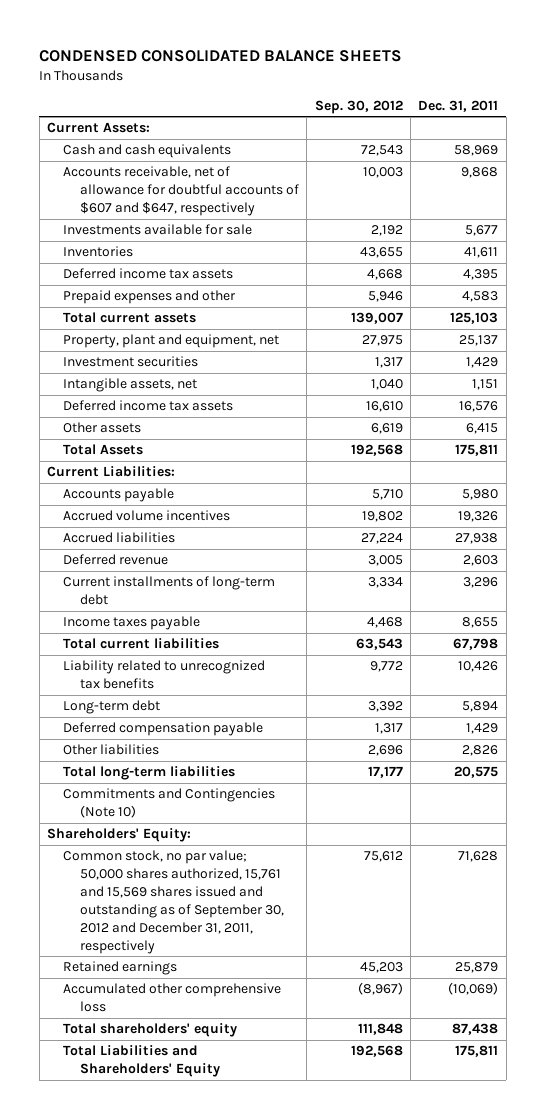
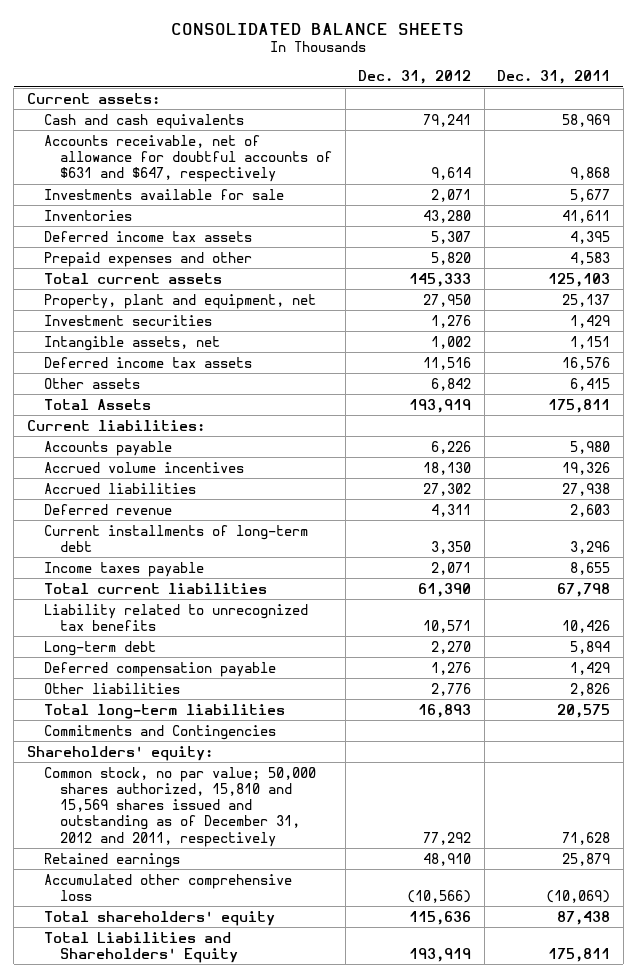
[39,50,403,63] CONDENSED CONSOLIDATED BALANCE SHEETS -> [171,22,465,35] CONSOLIDATED BALANCE SHEETS
[314,99,403,114] Sep. 30, 2012 -> none
none -> [358,70,472,85] Dec. 31, 2012
[47,122,151,134] Current Assets: -> [26,92,160,104] Current assets:
[63,166,299,217] Accounts receivable, net of allowance for doubtful accounts of $607 and $647, respectively -> [43,134,333,183] Accounts receivable, net of allowance for doubtful accounts of $631 and $647, respectively
[47,466,176,478] Current Liabilities: -> [26,419,205,431] Current liabilities:
[63,788,276,819] Commitments and Contingencies (Note 10) -> [43,724,276,740] Commitments and Contingencies
[47,828,192,843] Shareholders' Equity: -> [26,745,213,761] Shareholders' equity:
[63,850,284,954] Common stock, no par value; 50,000 shares authorized, 15,761 and 15,569 shares issued and outstanding as of September 30, 2012 and December 31, 2011, respectively -> [43,766,316,847] Common stock, no par value; 50,000 shares authorized, 15,810 and 15,569 shares issued and outstanding as of December 31, 2012 and 2011, respectively

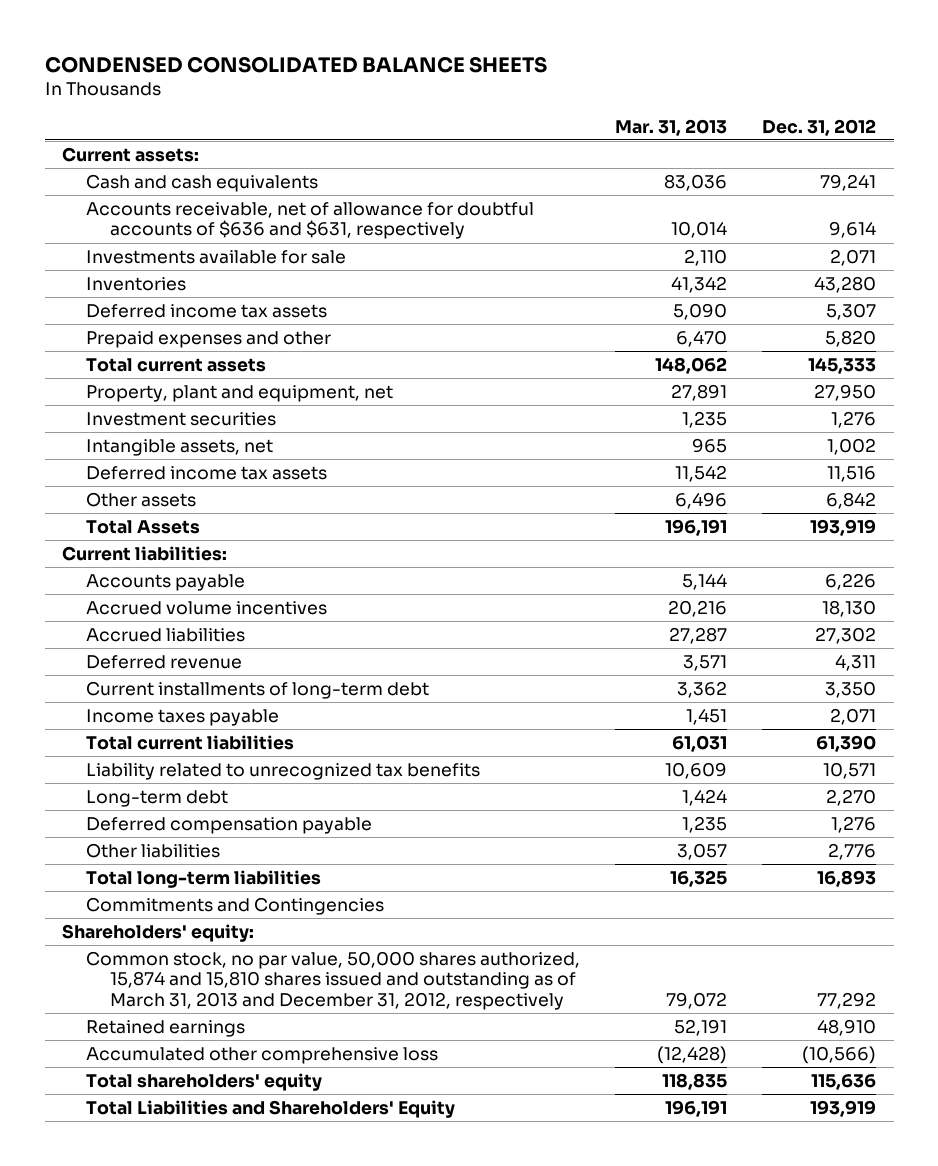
[171,22,465,35] CONSOLIDATED BALANCE SHEETS -> [44,55,547,73] CONDENSED CONSOLIDATED BALANCE SHEETS
[497,70,611,85] Dec. 31, 2011 -> none
none -> [615,118,728,136] Mar. 31, 2013
[43,134,333,183] Accounts receivable, net of allowance for doubtful accounts of $631 and $647, respectively -> [86,201,535,240] Accounts receivable, net of allowance for doubtful accounts of $636 and $631, respectively
[43,766,316,847] Common stock, no par value; 50,000 shares authorized, 15,810 and 15,569 shares issued and outstanding as of December 31, 2012 and 2011, respectively -> [86,950,581,1010] Common stock, no par value, 50,000 shares authorized, 15,874 and 15,810 shares issued and outstanding as of March 31, 2013 and December 31, 2012, respectively

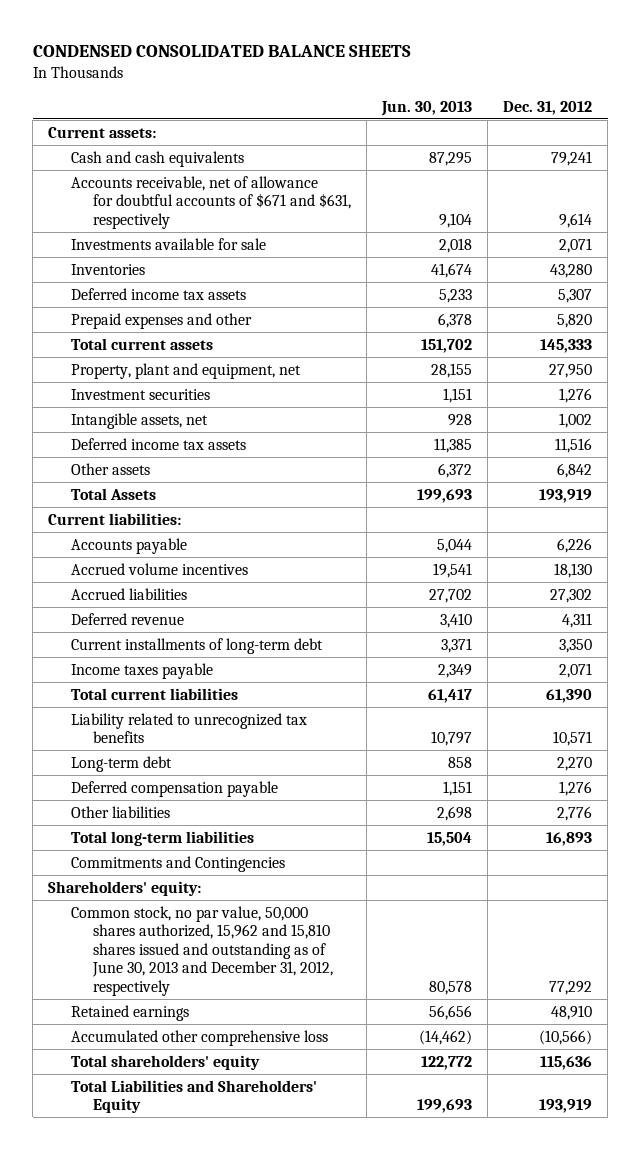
[615,118,728,136] Mar. 31, 2013 -> none
none -> [381,100,473,116] Jun. 30, 2013
[86,201,535,240] Accounts receivable, net of allowance for doubtful accounts of $636 and $631, respectively -> [70,175,352,229] Accounts receivable, net of allowance for doubtful accounts of $671 and $631, respectively
[86,950,581,1010] Common stock, no par value, 50,000 shares authorized, 15,874 and 15,810 shares issued and outstanding as of March 31, 2013 and December 31, 2012, respectively -> [70,905,334,997] Common stock, no par value, 50,000 shares authorized, 15,962 and 15,810 shares issued and outstanding as of June 30, 2013 and December 31, 2012, respectively

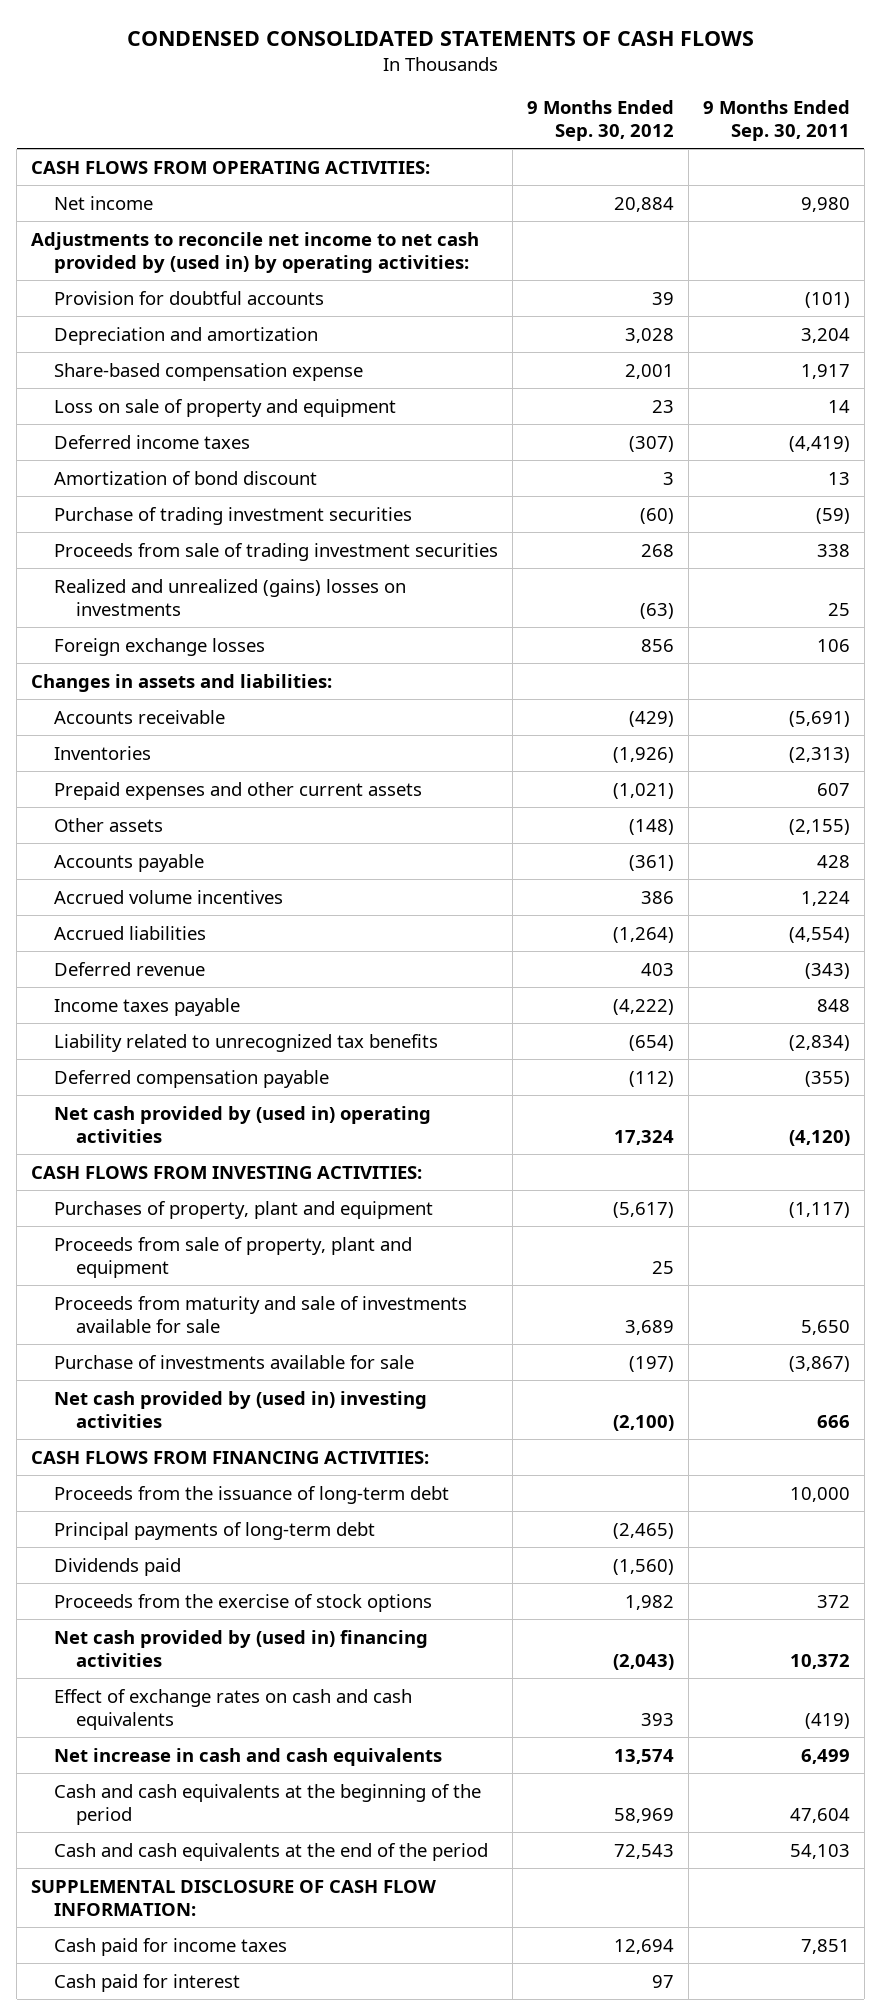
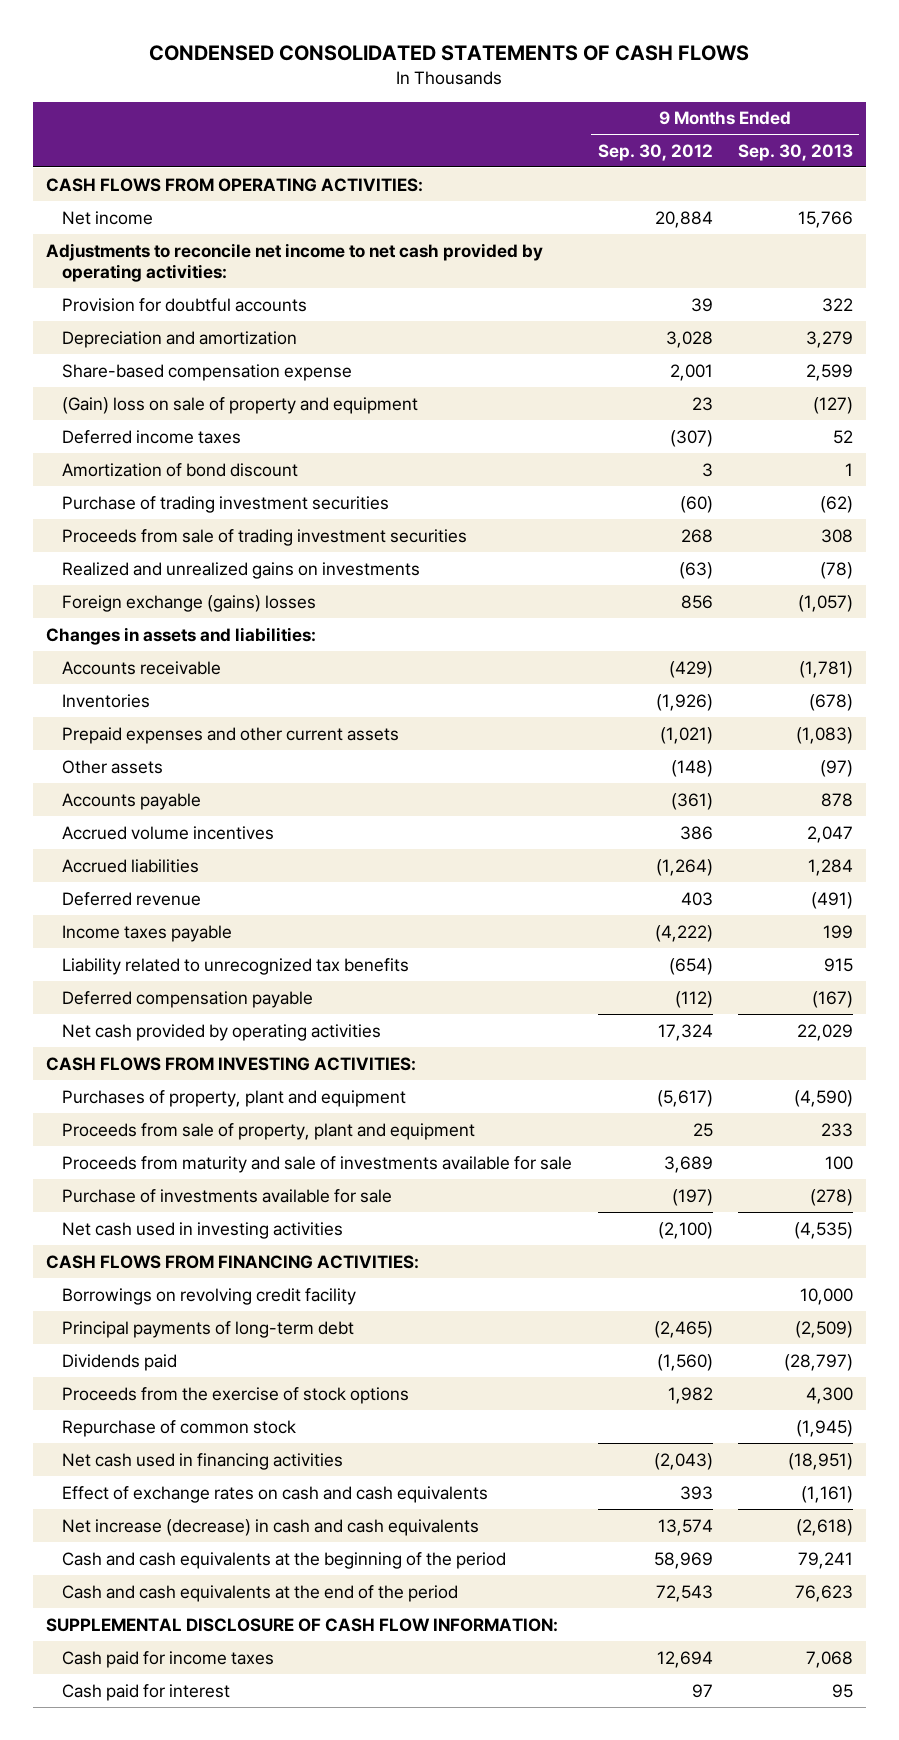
[702,99,850,142] 9 Months Ended Sep. 30, 2011 -> none
none -> [738,143,854,161] Sep. 30, 2013
[31,231,480,274] Adjustments to reconcile net income to net cash provided by (used in) by operating activities: -> [45,242,543,283] Adjustments to reconcile net income to net cash provided by operating activities:
[53,398,396,417] Loss on sale of property and equipment -> [62,396,419,414] (Gain) loss on sale of property and equipment
[53,578,406,617] Realized and unrealized (gains) losses on investments -> [62,561,421,579] Realized and unrealized gains on investments
[53,637,265,656] Foreign exchange losses -> [62,594,317,612] Foreign exchange (gains) losses
[53,1105,431,1144] Net cash provided by (used in) operating activities -> [62,1023,382,1041] Net cash provided by operating activities
[53,1390,427,1429] Net cash provided by (used in) investing activities -> [62,1221,344,1239] Net cash used in investing activities
[53,1485,449,1504] Proceeds from the issuance of long-term debt -> none
none -> [62,1287,357,1305] Borrowings on revolving credit facility
none -> [62,1419,297,1437] Repurchase of common stock
[53,1629,428,1668] Net cash provided by (used in) financing activities -> [62,1452,344,1470] Net cash used in financing activities
[53,1747,442,1766] Net increase in cash and cash equivalents -> [62,1518,480,1536] Net increase (decrease) in cash and cash equivalents

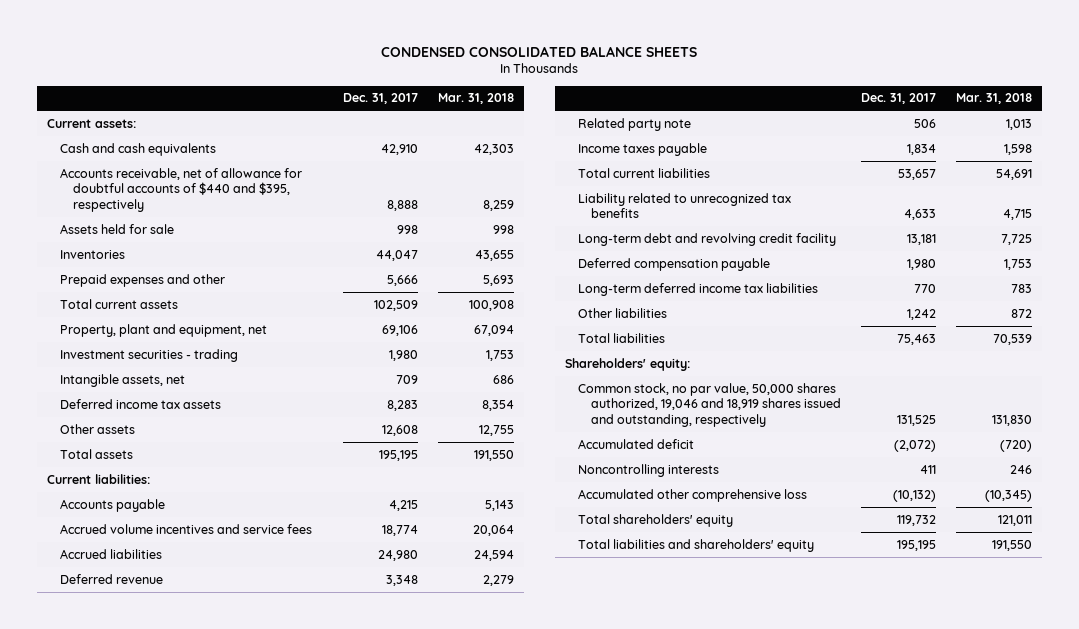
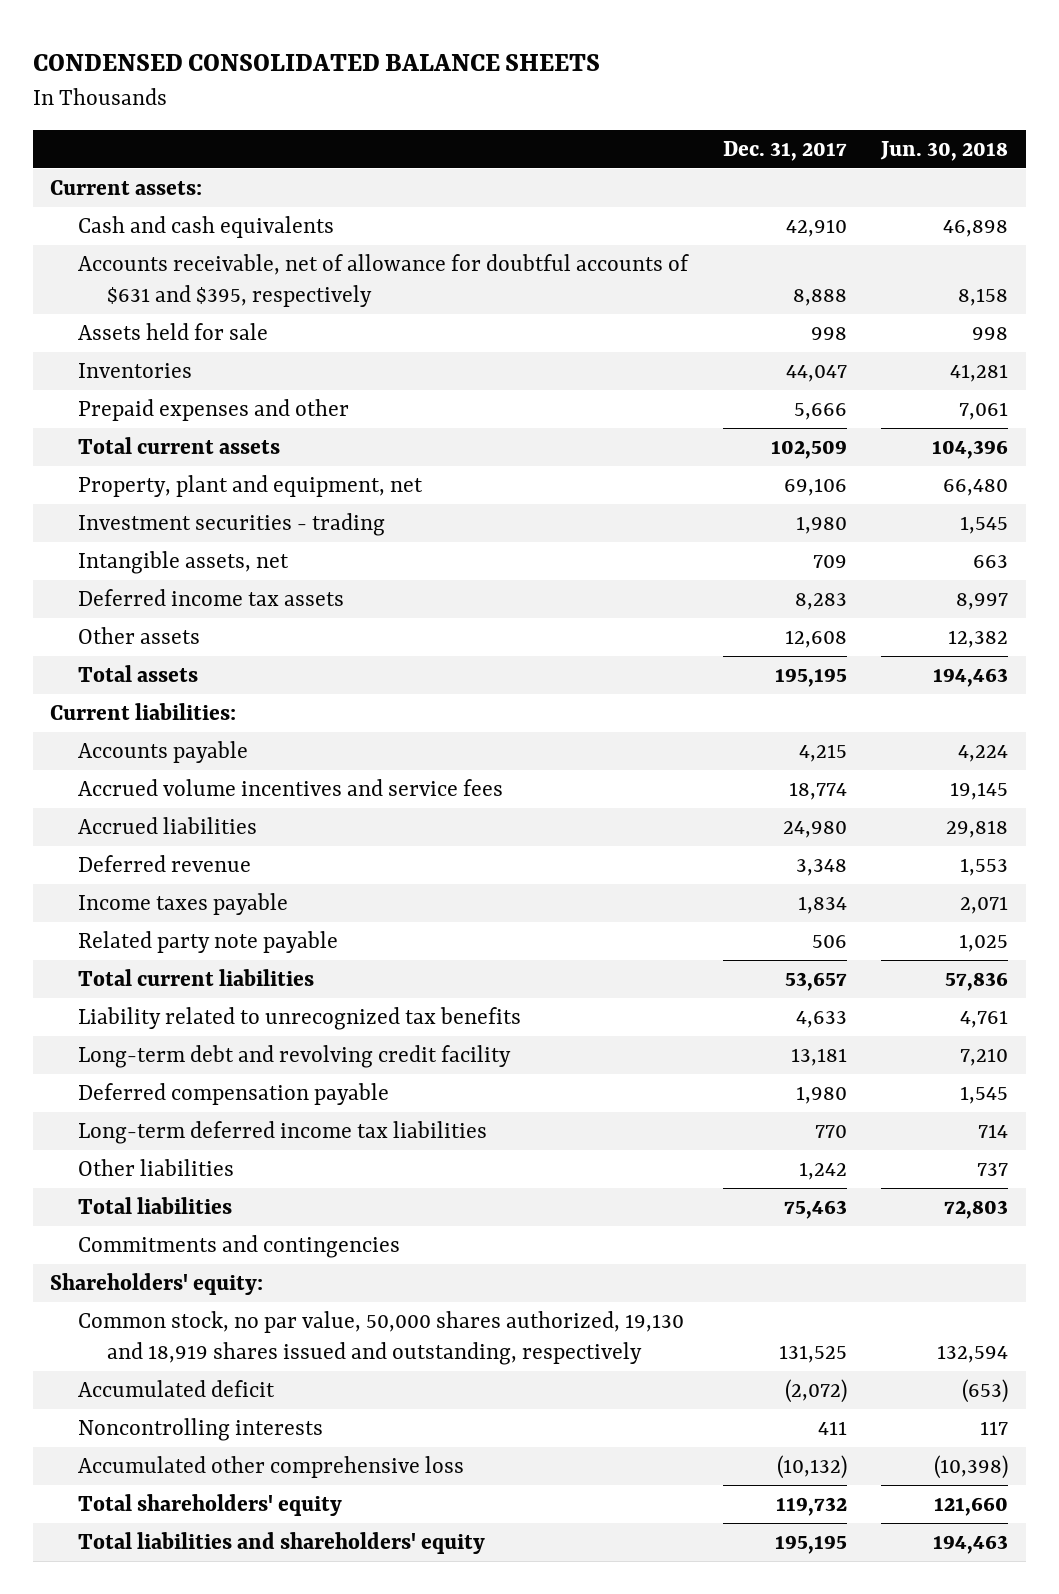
[438,93,515,105] Mar. 31, 2018 -> none
none -> [880,140,1009,161] Jun. 30, 2018
[60,167,303,212] Accounts receivable, net of allowance for doubtful accounts of $440 and $395, respectively -> [78,254,690,308] Accounts receivable, net of allowance for doubtful accounts of $631 and $395, respectively
[577,117,691,131] Related party note -> none
none -> [78,931,339,954] Related party note payable
none -> [78,1235,401,1259] Commitments and contingencies
[577,382,842,427] Common stock, no par value, 50,000 shares authorized, 19,046 and 18,919 shares issued and outstanding, respectively -> [78,1311,685,1366] Common stock, no par value, 50,000 shares authorized, 19,130 and 18,919 shares issued and outstanding, respectively

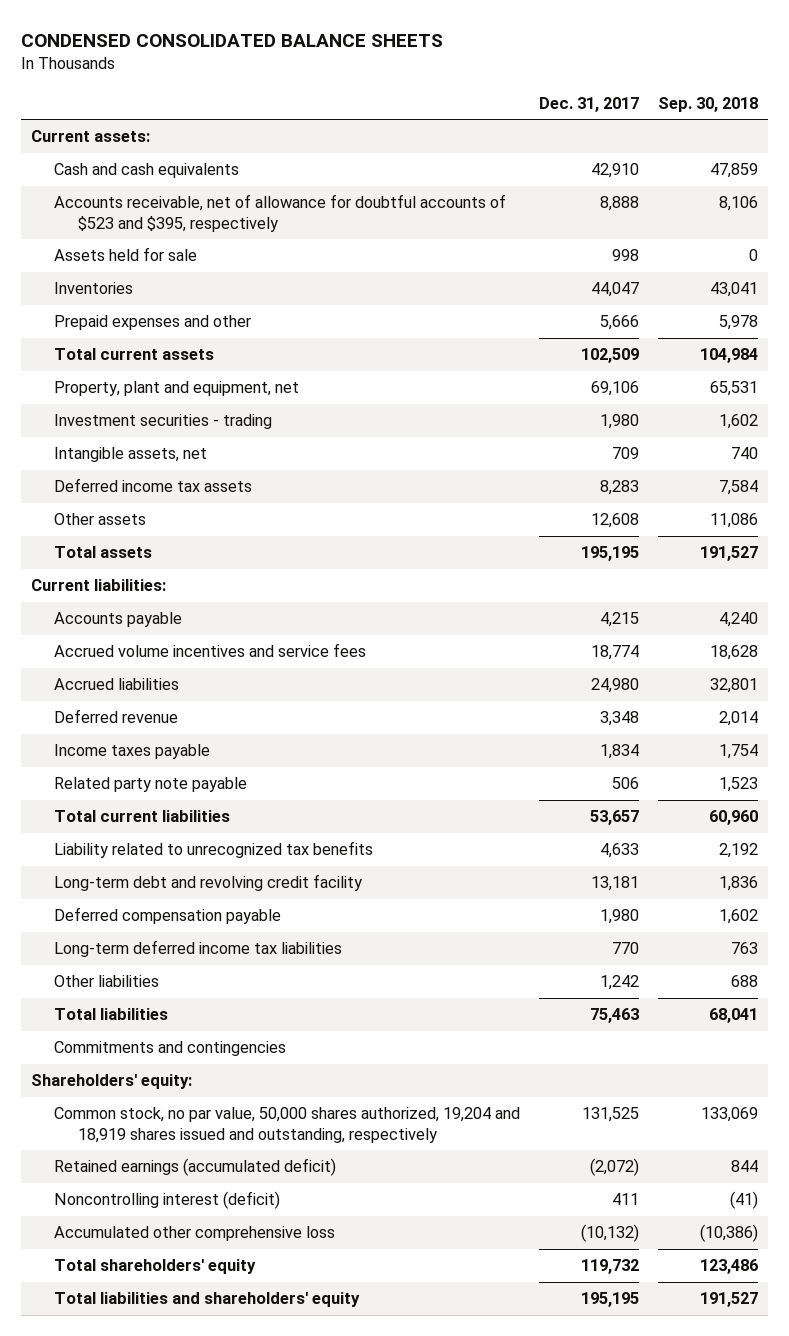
[880,140,1009,161] Jun. 30, 2018 -> none
none -> [658,96,759,112] Sep. 30, 2018
[78,254,690,308] Accounts receivable, net of allowance for doubtful accounts of $631 and $395, respectively -> [54,194,507,232] Accounts receivable, net of allowance for doubtful accounts of $523 and $395, respectively
[78,1311,685,1366] Common stock, no par value, 50,000 shares authorized, 19,130 and 18,919 shares issued and outstanding, respectively -> [54,1107,521,1143] Common stock, no par value, 50,000 shares authorized, 19,204 and 18,919 shares issued and outstanding, respectively
[78,1380,276,1398] Accumulated deficit -> [54,1158,337,1177] Retained earnings (accumulated deficit)
[78,1418,324,1442] Noncontrolling interests -> [54,1191,281,1210] Noncontrolling interest (deficit)

